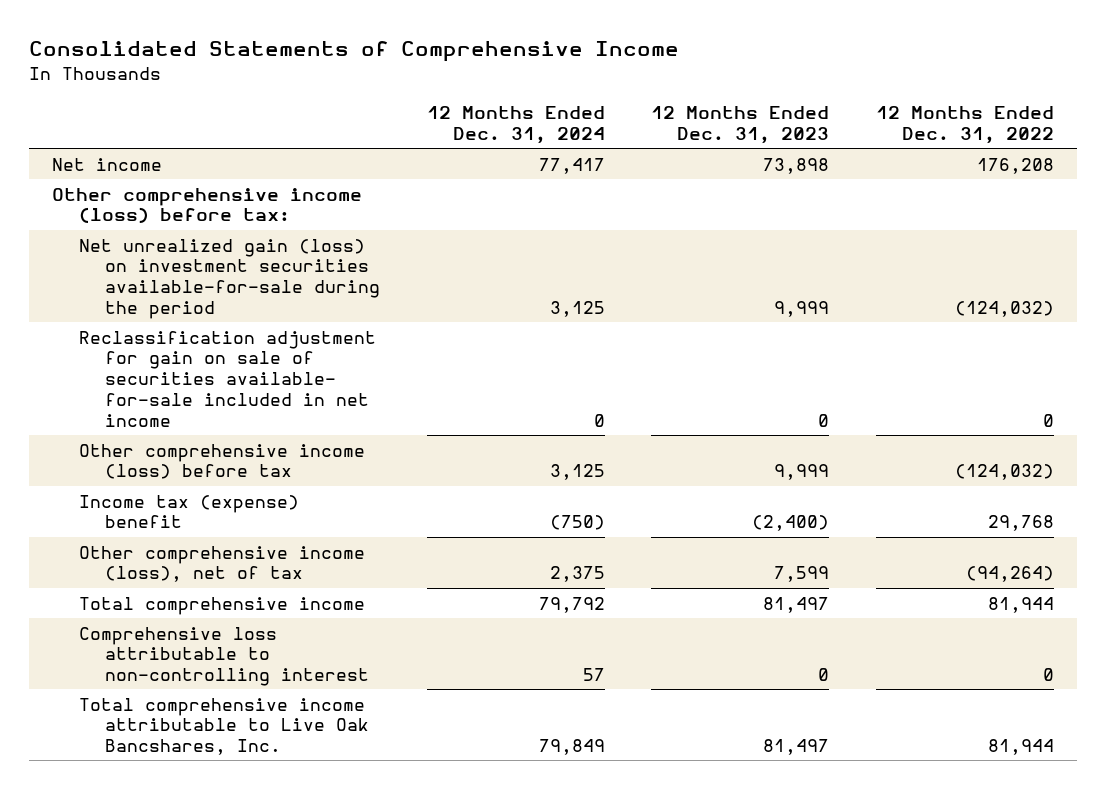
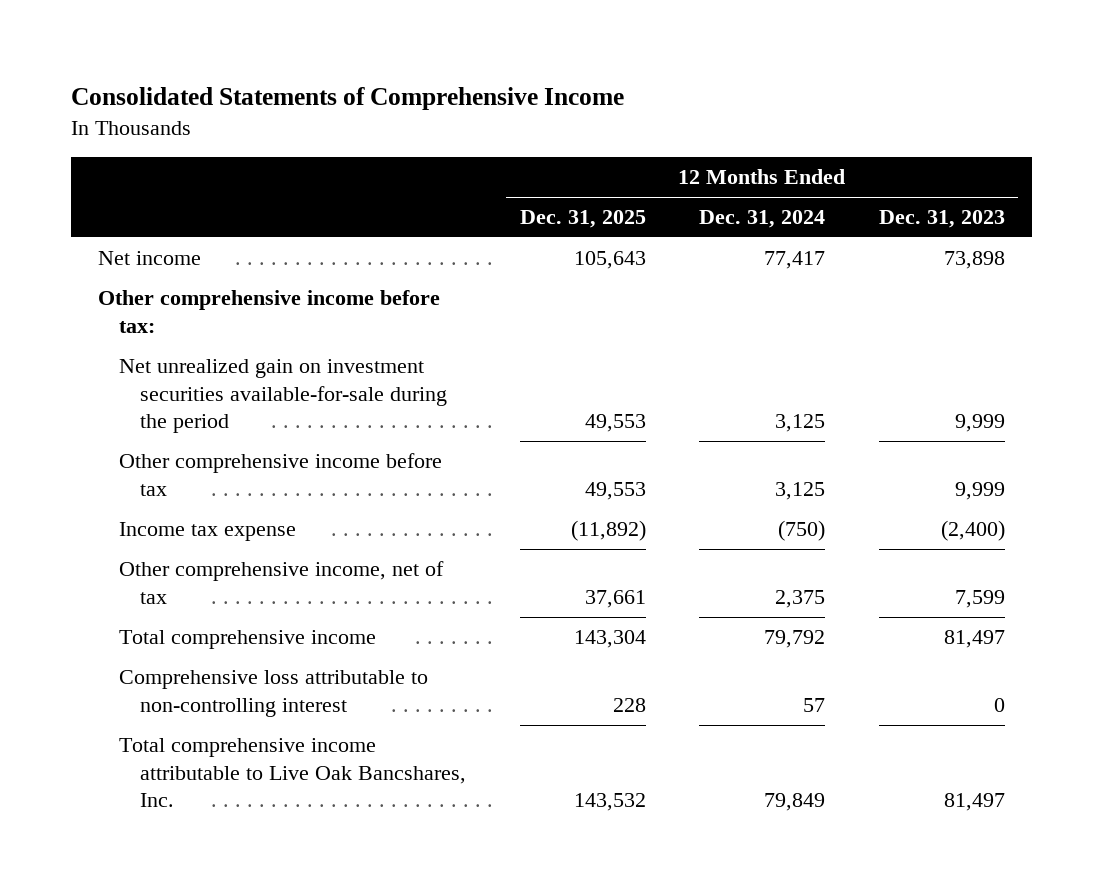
[876,106,1055,144] 12 Months Ended Dec. 31, 2022 -> none
none -> [519,210,646,229] Dec. 31, 2025
[78,330,376,427] Reclassification adjustment for gain on sale of securities available- for-sale included in net income -> none
[52,187,363,224] Other comprehensive income (loss) before tax: -> [97,290,440,333] Other comprehensive income before tax:
[78,238,380,319] Net unrealized gain (loss) on investment securities available-for-sale during the period -> [119,359,448,434] Net unrealized gain on investment securities available-for-sale during the period
[78,443,365,480] Other comprehensive income (loss) before tax -> [119,453,443,496] Other comprehensive income before tax
[78,494,299,529] Income tax (expense) benefit -> [119,522,297,542] Income tax expense
[78,545,365,583] Other comprehensive income (loss), net of tax -> [119,561,445,604] Other comprehensive income, net of tax

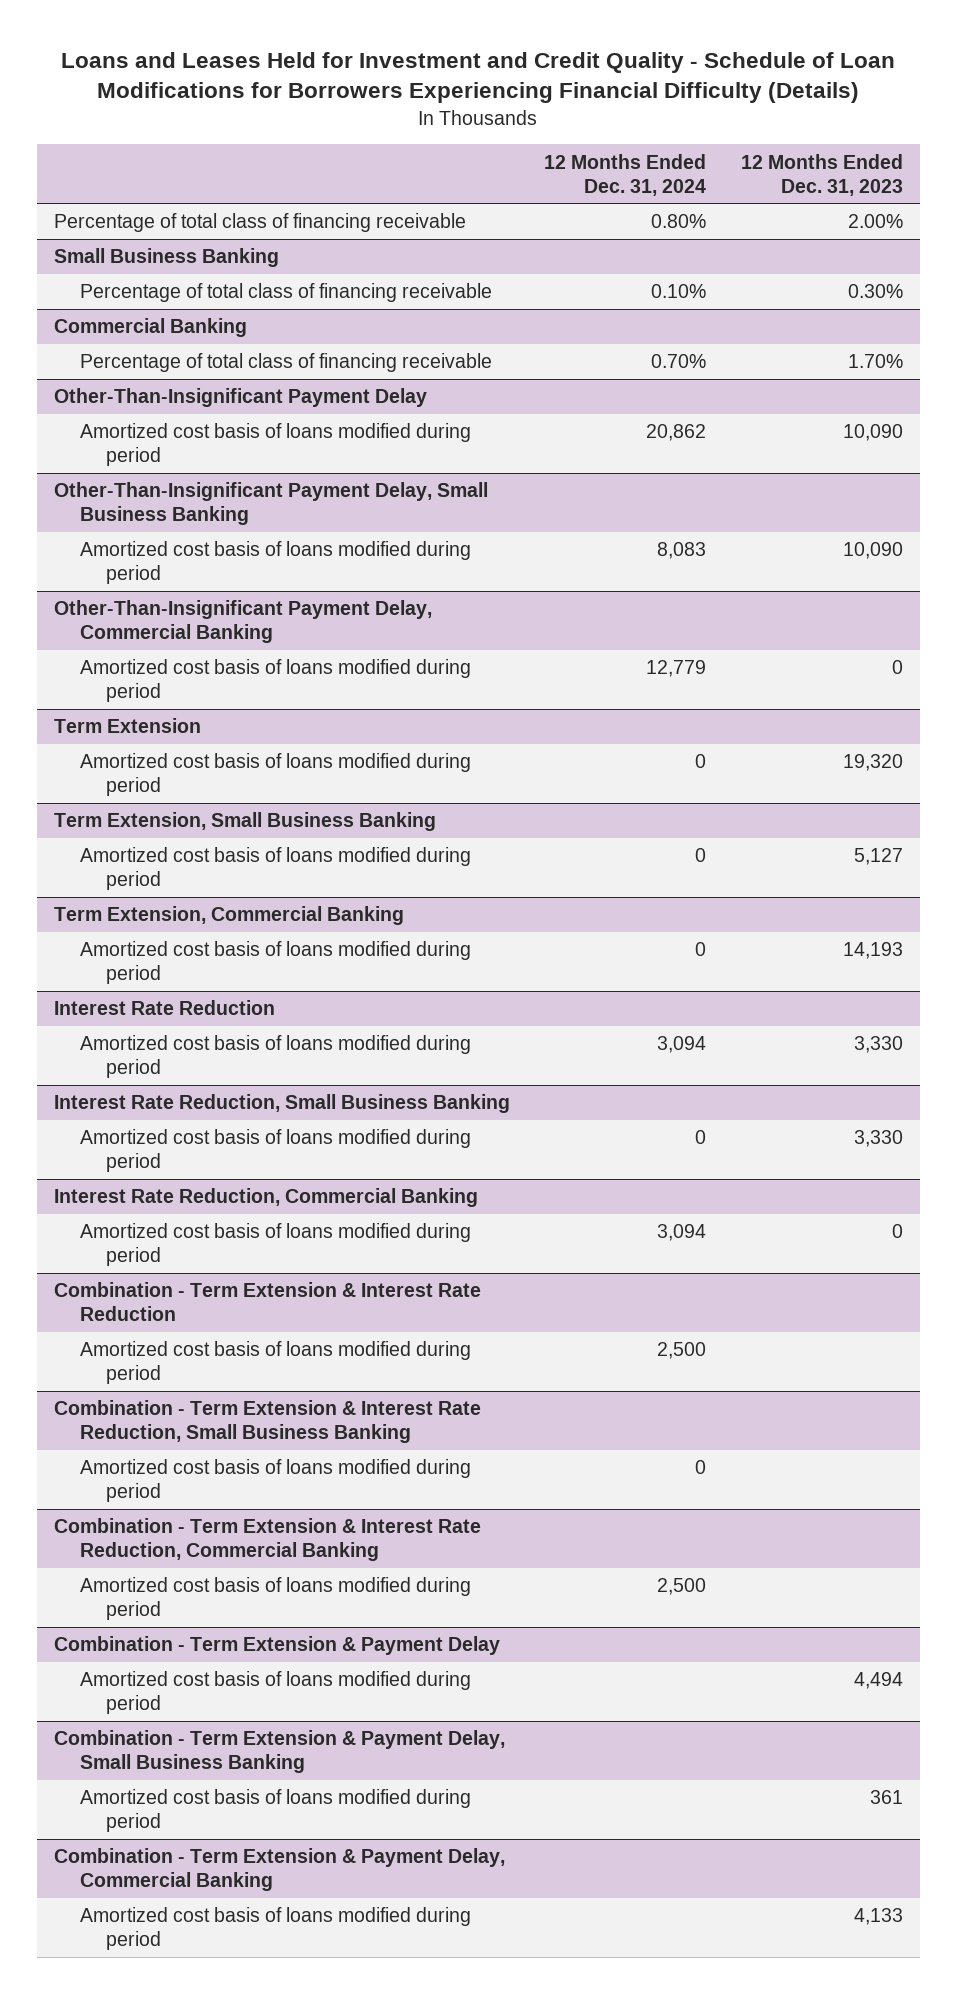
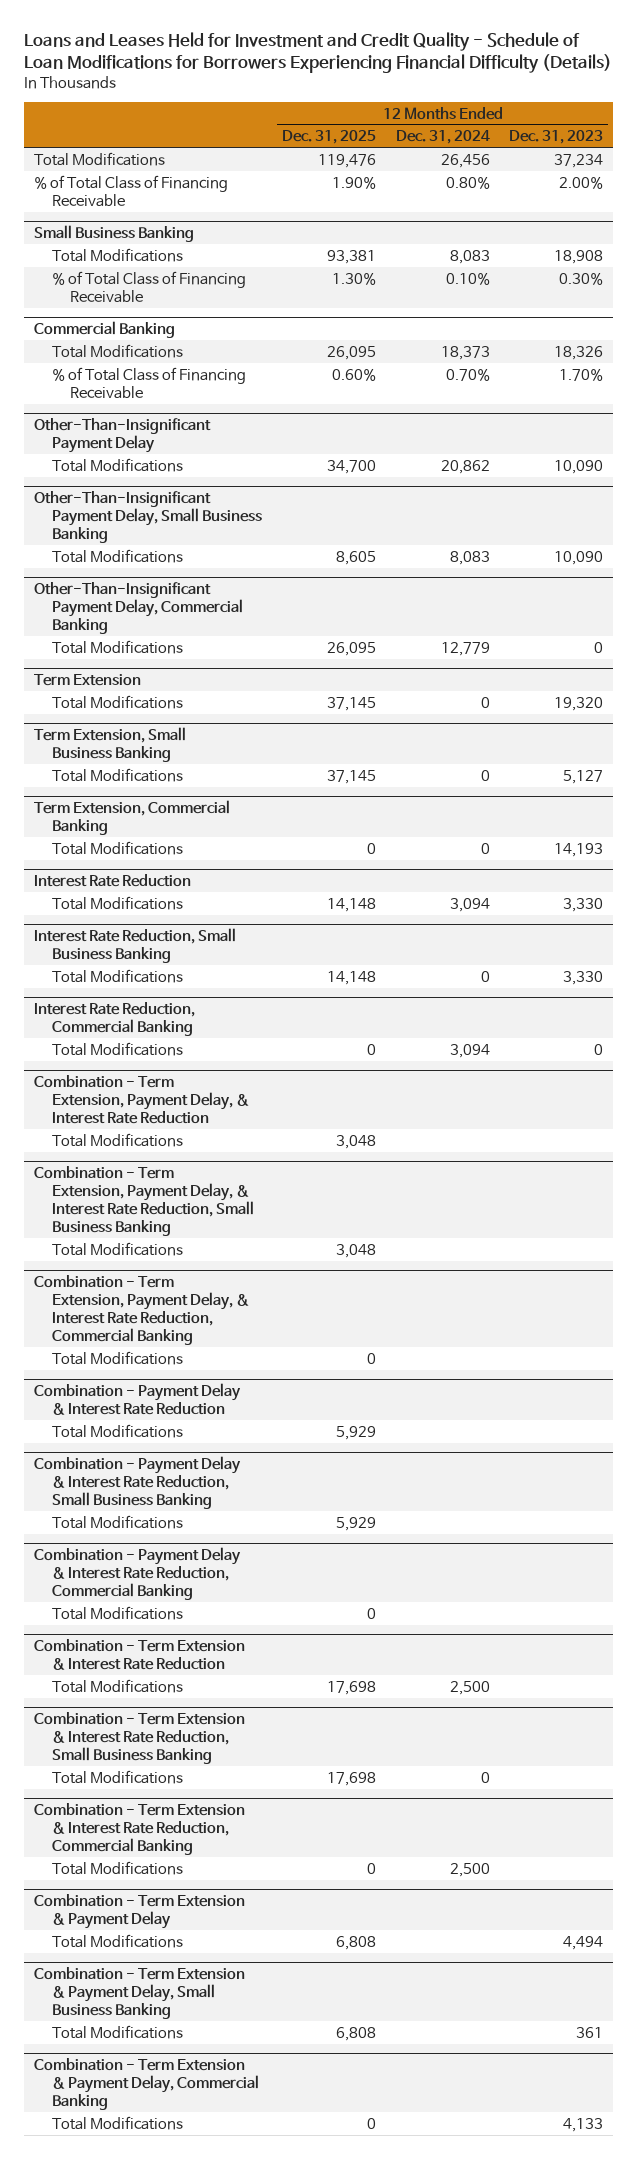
none -> [281,130,376,145] Dec. 31, 2025
none -> [33,151,165,166] Total Modifications
[54,213,467,233] Percentage of total class of financing receivable -> [33,174,228,207] % of Total Class of Financing Receivable
none -> [52,247,184,262] Total Modifications
[79,283,492,303] Percentage of total class of financing receivable -> [52,270,247,303] % of Total Class of Financing Receivable
none -> [52,343,184,358] Total Modifications
[79,353,492,373] Percentage of total class of financing receivable -> [52,366,247,399] % of Total Class of Financing Receivable
[79,423,471,467] Amortized cost basis of loans modified during period -> [52,457,184,472] Total Modifications
[79,541,471,585] Amortized cost basis of loans modified during period -> [52,548,184,563] Total Modifications
[79,659,471,703] Amortized cost basis of loans modified during period -> [52,639,184,654] Total Modifications
[79,753,471,797] Amortized cost basis of loans modified during period -> [52,694,184,709] Total Modifications
[79,847,471,891] Amortized cost basis of loans modified during period -> [52,767,184,782] Total Modifications
[79,941,471,985] Amortized cost basis of loans modified during period -> [52,840,184,855] Total Modifications
[79,1035,471,1079] Amortized cost basis of loans modified during period -> [52,895,184,910] Total Modifications
[79,1129,471,1173] Amortized cost basis of loans modified during period -> [52,968,184,983] Total Modifications
[79,1223,471,1267] Amortized cost basis of loans modified during period -> [52,1041,184,1056] Total Modifications
none -> [33,1074,250,1124] Combination - Term Extension, Payment Delay, & Interest Rate Reduction
none -> [52,1132,184,1147] Total Modifications
none -> [33,1165,255,1236] Combination - Term Extension, Payment Delay, & Interest Rate Reduction, Small Business Banking
none -> [52,1241,184,1256] Total Modifications
none -> [33,1274,250,1345] Combination - Term Extension, Payment Delay, & Interest Rate Reduction, Commercial Banking
none -> [52,1350,184,1365] Total Modifications
none -> [33,1382,241,1415] Combination - Payment Delay & Interest Rate Reduction
none -> [52,1423,184,1438] Total Modifications
none -> [33,1455,241,1509] Combination - Payment Delay & Interest Rate Reduction, Small Business Banking
none -> [52,1514,184,1529] Total Modifications
none -> [33,1546,241,1600] Combination - Payment Delay & Interest Rate Reduction, Commercial Banking
none -> [52,1605,184,1620] Total Modifications
[79,1341,471,1385] Amortized cost basis of loans modified during period -> [52,1678,184,1693] Total Modifications
[79,1459,471,1503] Amortized cost basis of loans modified during period -> [52,1769,184,1784] Total Modifications
[79,1577,471,1621] Amortized cost basis of loans modified during period -> [52,1860,184,1875] Total Modifications
[79,1671,471,1715] Amortized cost basis of loans modified during period -> [52,1933,184,1948] Total Modifications
[79,1789,471,1833] Amortized cost basis of loans modified during period -> [52,2024,184,2039] Total Modifications
[79,1907,471,1951] Amortized cost basis of loans modified during period -> [52,2115,184,2130] Total Modifications

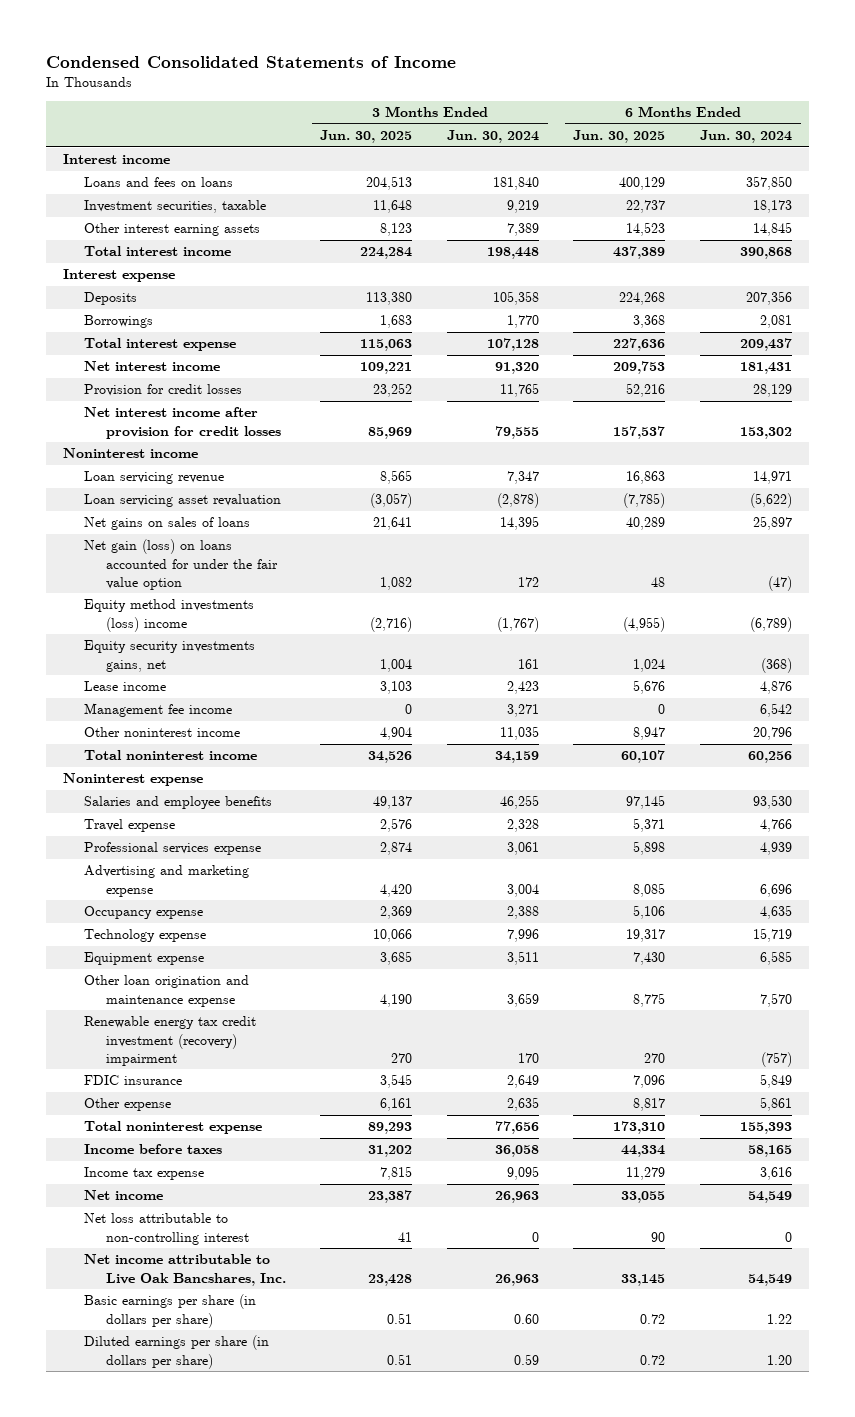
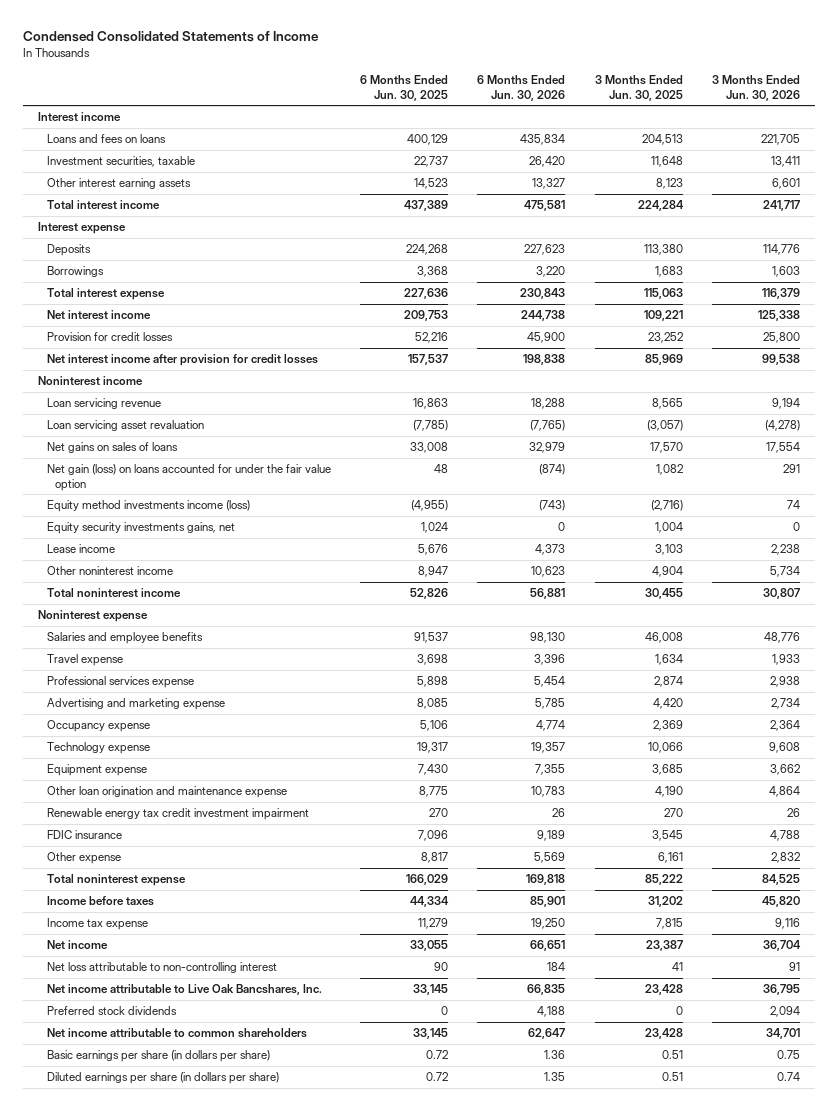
[446,130,539,144] Jun. 30, 2024 -> none
[700,130,793,144] Jun. 30, 2024 -> none
none -> [477,74,566,101] 6 Months Ended Jun. 30, 2026
none -> [712,74,801,101] 3 Months Ended Jun. 30, 2026
[373,517,413,531] 21,641 -> [649,442,683,454] 17,570
[626,517,666,531] 40,289 -> [410,442,449,454] 33,008
[84,599,255,632] Equity method investments (loss) income -> [46,500,250,513] Equity method investments income (loss)
[84,703,233,718] Management fee income -> none
[368,751,413,764] 34,526 -> [644,588,683,600] 30,455
[621,750,666,764] 60,107 -> [410,588,449,600] 52,826
[373,796,413,810] 49,137 -> [644,632,683,644] 46,008
[626,795,666,810] 97,145 -> [414,632,449,644] 91,537
[380,818,413,833] 2,576 -> [654,654,683,666] 1,634
[633,818,666,833] 5,371 -> [417,654,449,666] 3,698
[84,1016,257,1067] Renewable energy tax credit investment (recovery) impairment -> [46,808,309,821] Renewable energy tax credit investment impairment
[368,1122,413,1135] 89,293 -> [644,874,683,886] 85,222
[613,1121,666,1135] 173,310 -> [406,874,449,886] 166,029
none -> [46,1006,177,1016] Preferred stock dividends
none -> [46,1028,307,1039] Net income attributable to common shareholders

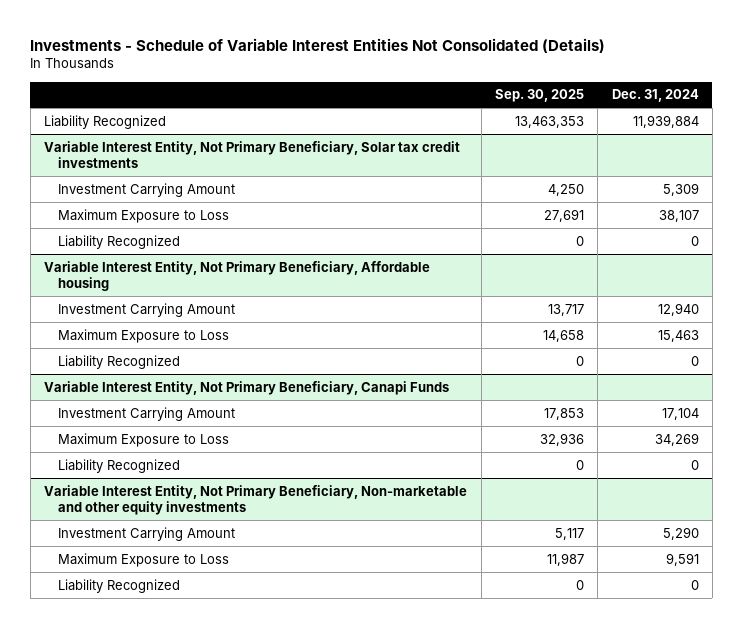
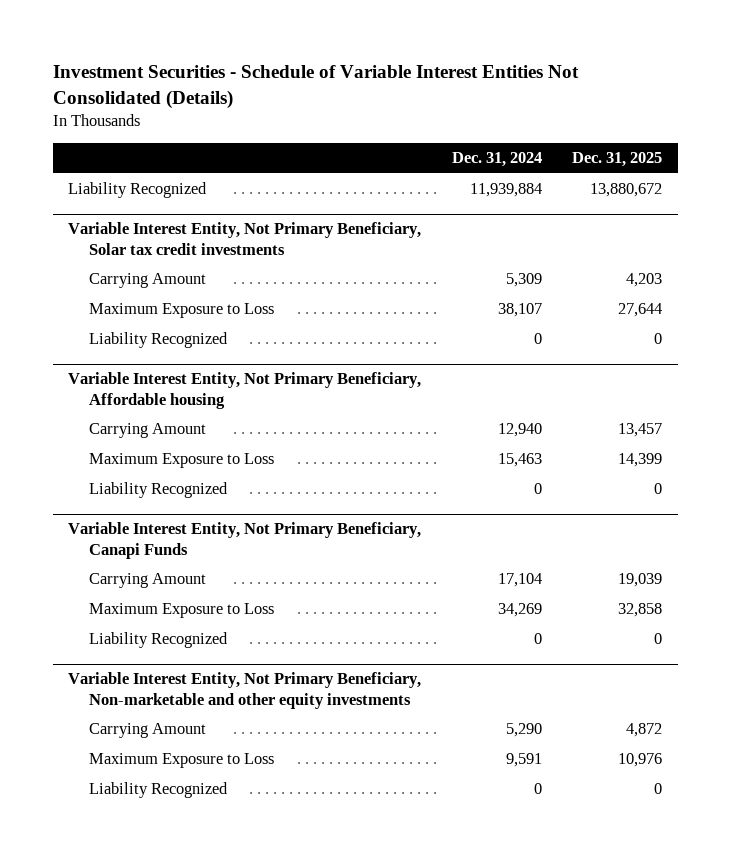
[30,37,606,53] Investments - Schedule of Variable Interest Entities Not Consolidated (Details) -> [52,65,579,110] Investment Securities - Schedule of Variable Interest Entities Not Consolidated (Details)
[494,89,584,103] Sep. 30, 2025 -> none
none -> [572,152,663,168] Dec. 31, 2025
[58,182,236,197] Investment Carrying Amount -> [88,273,206,289] Carrying Amount
[58,302,236,317] Investment Carrying Amount -> [88,423,206,439] Carrying Amount
[58,406,236,421] Investment Carrying Amount -> [88,573,206,589] Carrying Amount
[58,526,236,541] Investment Carrying Amount -> [88,723,206,739] Carrying Amount

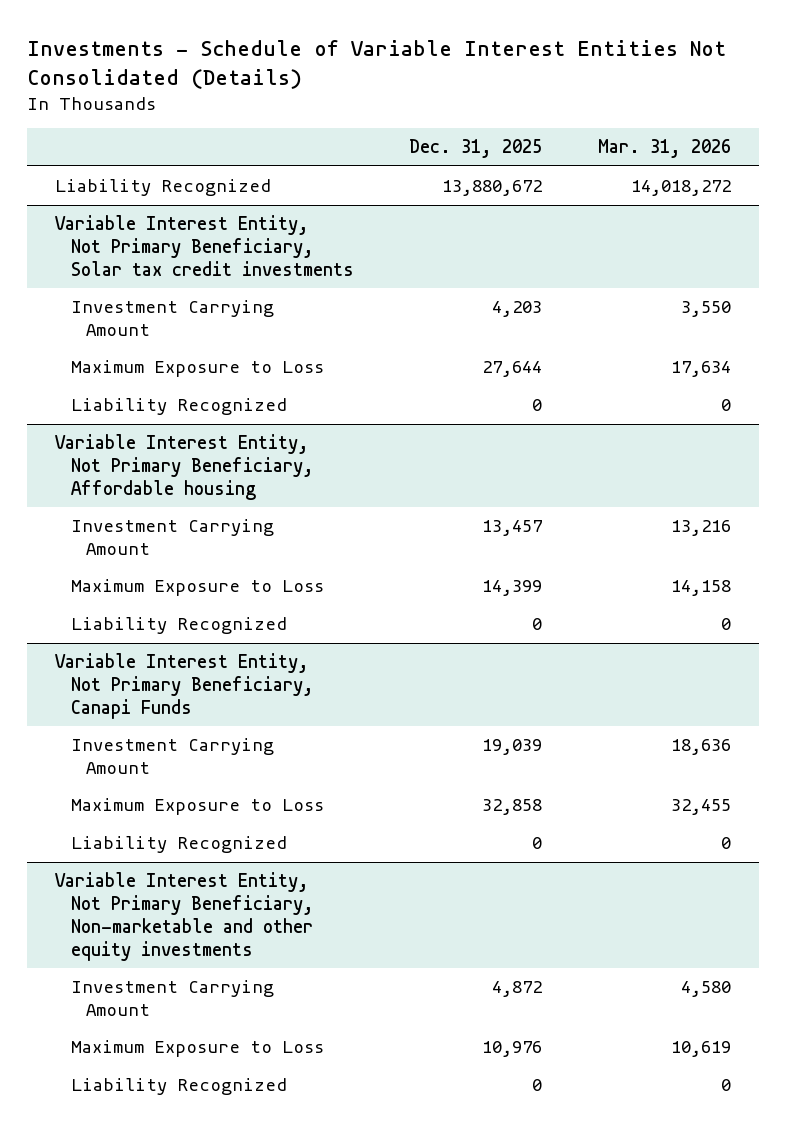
[52,65,579,110] Investment Securities - Schedule of Variable Interest Entities Not Consolidated (Details) -> [26,39,726,89] Investments - Schedule of Variable Interest Entities Not Consolidated (Details)
[451,152,542,168] Dec. 31, 2024 -> none
none -> [597,139,731,159] Mar. 31, 2026
[88,273,206,289] Carrying Amount -> [70,300,274,337] Investment Carrying Amount
[88,423,206,439] Carrying Amount -> [70,519,274,556] Investment Carrying Amount
[88,573,206,589] Carrying Amount -> [70,738,274,775] Investment Carrying Amount
[88,723,206,739] Carrying Amount -> [70,980,274,1017] Investment Carrying Amount

